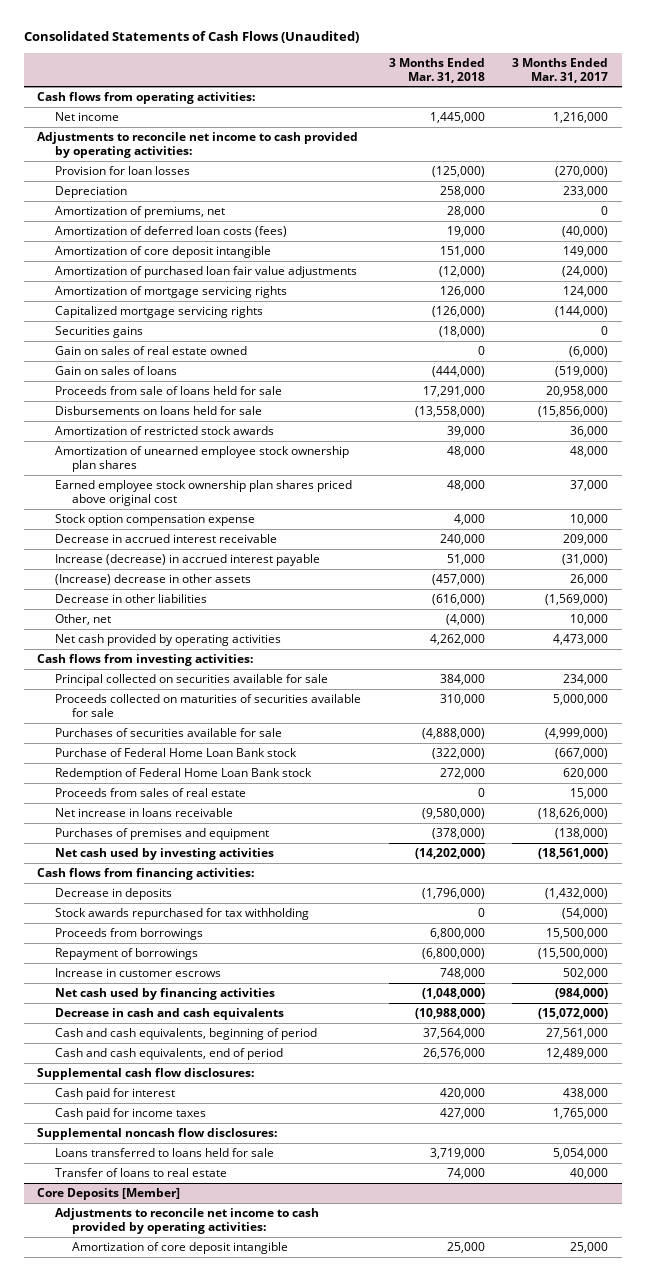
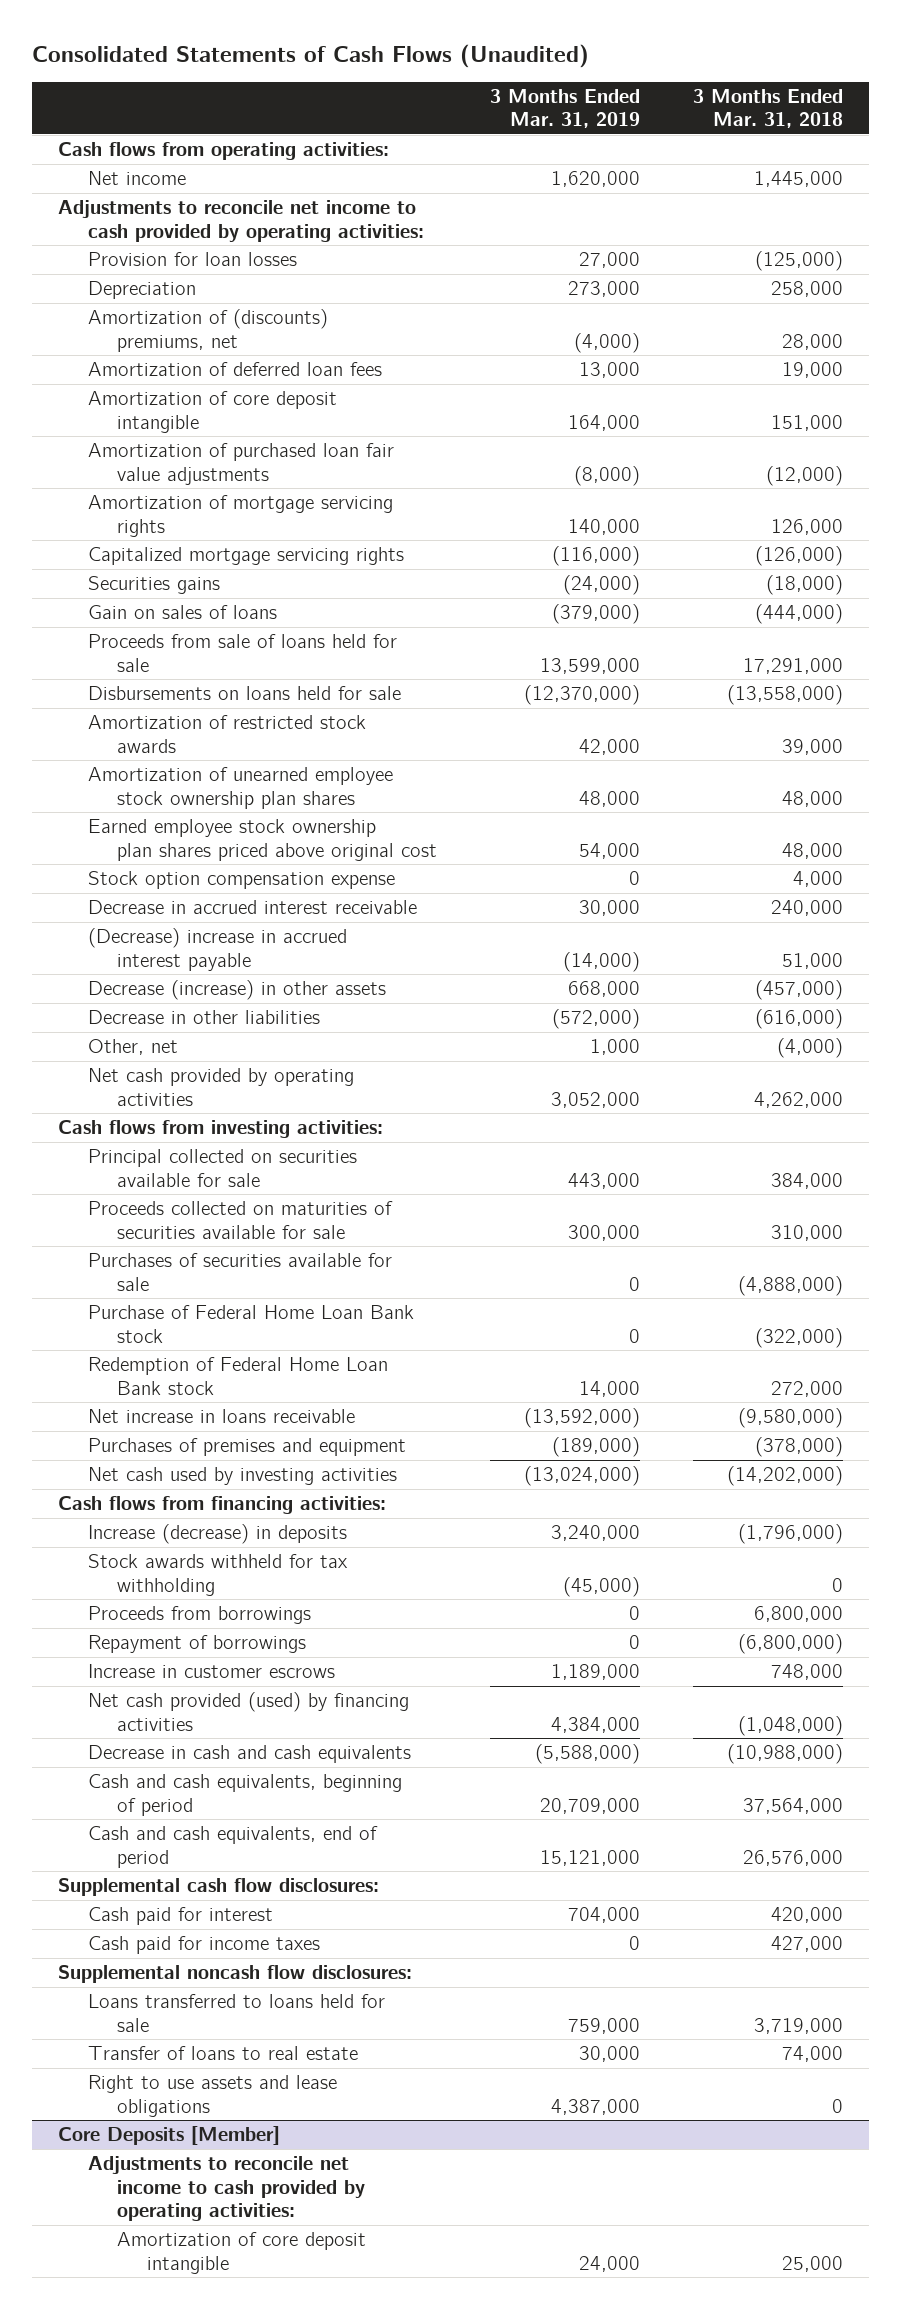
[512,57,609,83] 3 Months Ended Mar. 31, 2017 -> none
none -> [490,88,641,129] 3 Months Ended Mar. 31, 2019
[54,205,225,218] Amortization of premiums, net -> [87,309,328,352] Amortization of (discounts) premiums, net
[54,225,287,237] Amortization of deferred loan costs (fees) -> [87,362,382,377] Amortization of deferred loan fees
[54,345,247,355] Gain on sales of real estate owned -> none
[54,553,320,566] Increase (decrease) in accrued interest payable -> [87,928,347,971] (Decrease) increase in accrued interest payable
[54,573,251,585] (Increase) decrease in other assets -> [87,980,386,1001] Decrease (increase) in other assets
[54,787,246,797] Proceeds from sales of real estate -> none
[54,887,172,900] Decrease in deposits -> [87,1524,347,1545] Increase (decrease) in deposits
[54,907,309,920] Stock awards repurchased for tax withholding -> [87,1554,348,1596] Stock awards withheld for tax withholding
[54,987,275,1000] Net cash used by financing activities -> [87,1692,409,1731] Net cash provided (used) by financing activities
none -> [87,2075,337,2117] Right to use assets and lease obligations

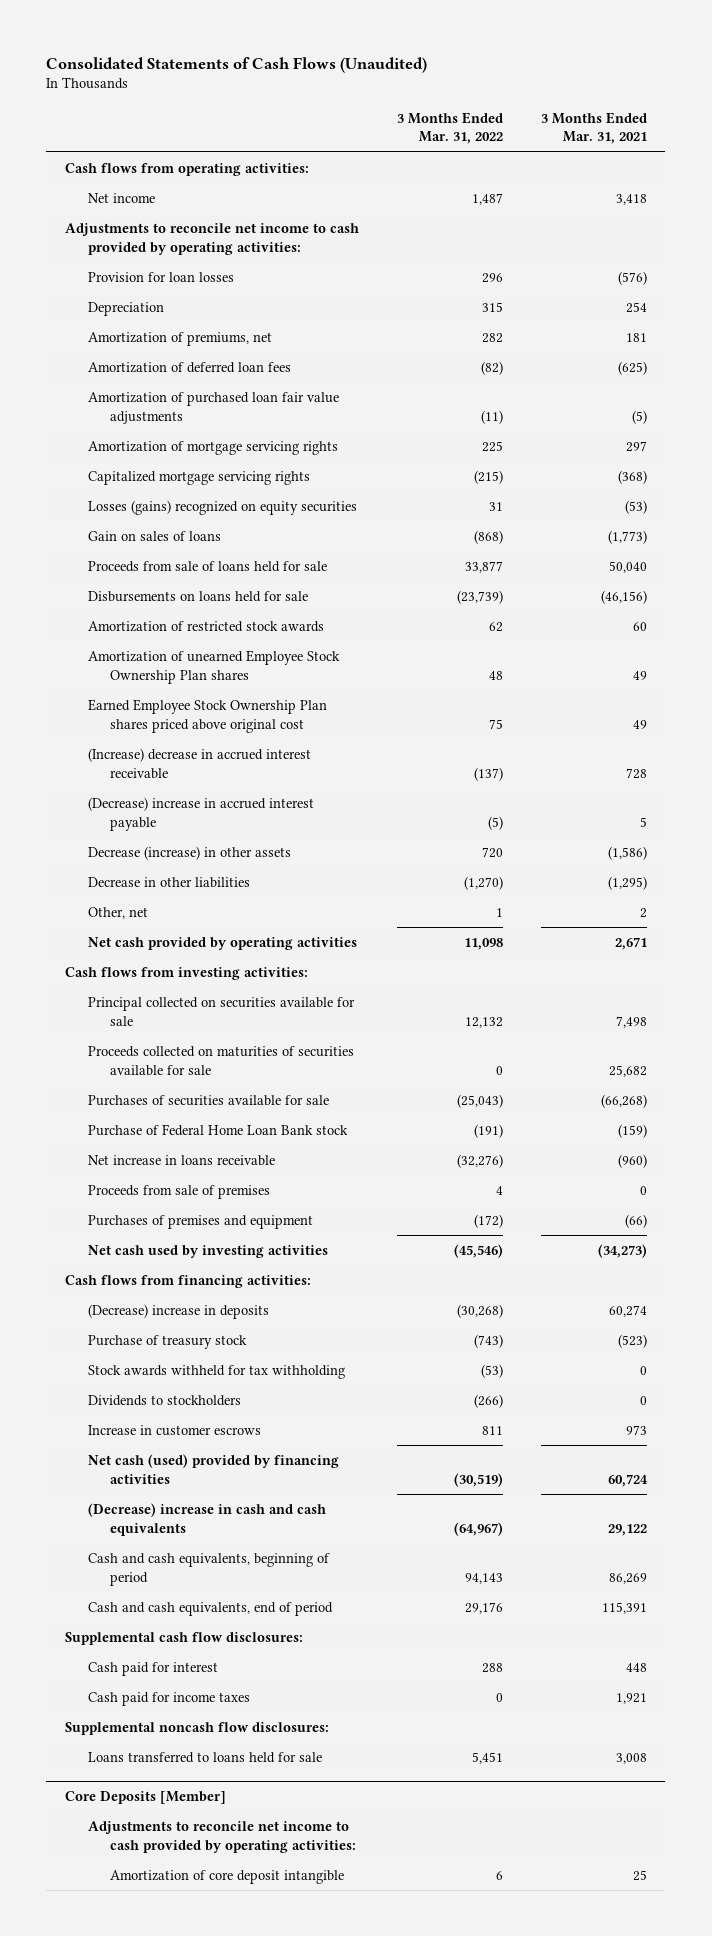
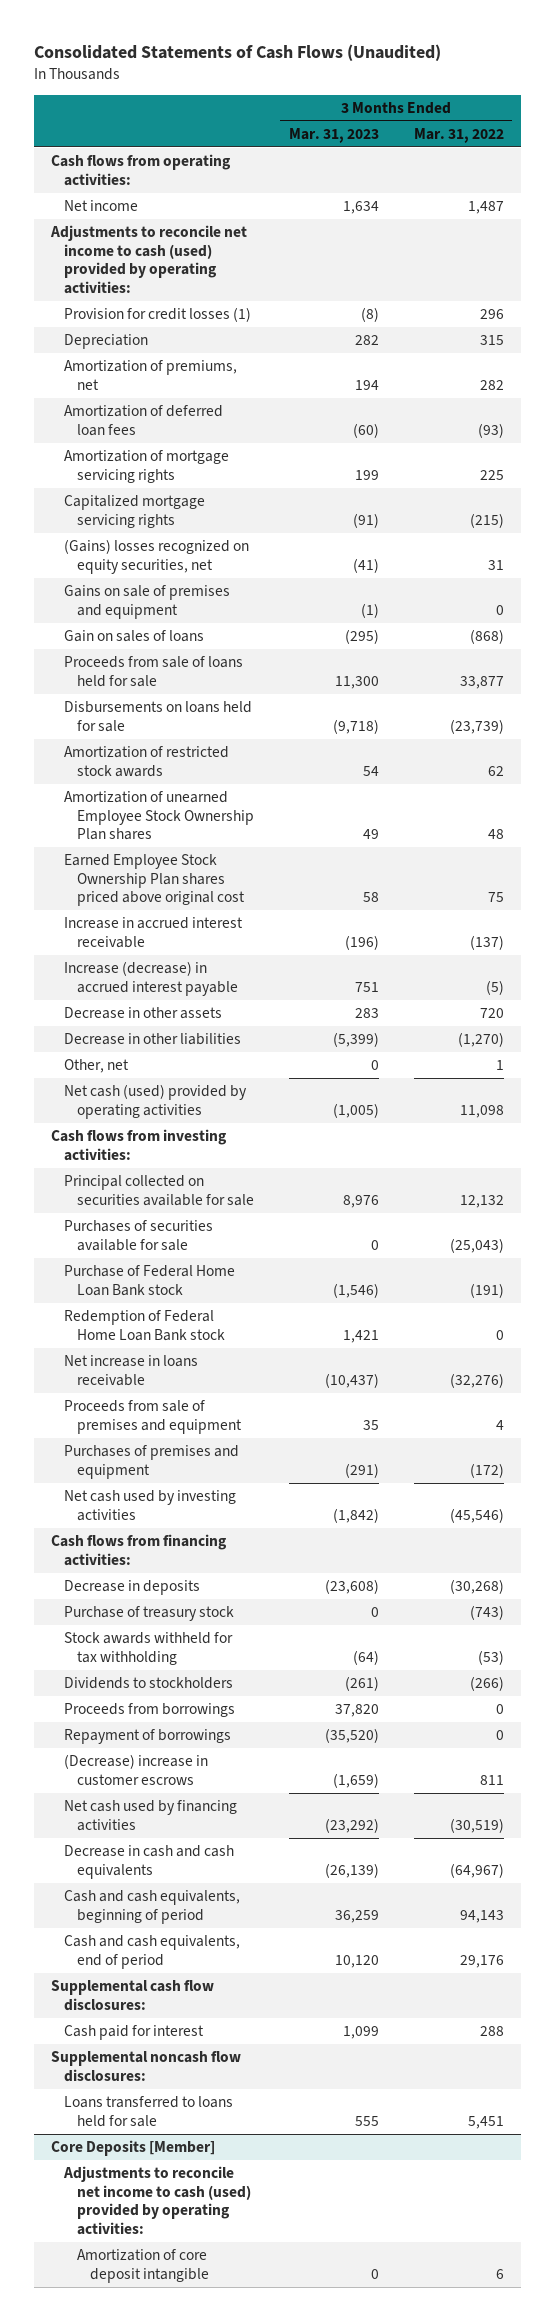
[540,111,647,145] 3 Months Ended Mar. 31, 2021 -> none
none -> [288,127,379,143] Mar. 31, 2023
[65,222,360,255] Adjustments to reconcile net income to cash provided by operating activities: -> [49,225,247,295] Adjustments to reconcile net income to cash (used) provided by operating activities:
[87,271,234,282] Provision for loan losses -> [63,307,251,323] Provision for credit losses (1)
[87,391,339,424] Amortization of purchased loan fair value adjustments -> none
[480,360,503,375] (82) -> [477,422,504,438] (93)
[87,499,357,515] Losses (gains) recognized on equity securities -> [63,539,249,574] (Gains) losses recognized on equity securities, net
none -> [63,585,230,619] Gains on sale of premises and equipment
[87,747,311,779] (Increase) decrease in accrued interest receivable -> [63,917,243,948] Increase in accrued interest receivable
[87,796,314,831] (Decrease) increase in accrued interest payable -> [63,961,238,996] Increase (decrease) in accrued interest payable
[87,845,291,860] Decrease (increase) in other assets -> [63,1007,222,1020] Decrease in other assets
[87,936,357,950] Net cash provided by operating activities -> [63,1084,247,1119] Net cash (used) provided by operating activities
[87,1045,354,1076] Proceeds collected on maturities of securities available for sale -> none
none -> [63,1310,225,1341] Redemption of Federal Home Loan Bank stock
[87,1184,270,1199] Proceeds from sale of premises -> [63,1400,242,1434] Proceeds from sale of premises and equipment
[87,1303,269,1319] (Decrease) increase in deposits -> [63,1580,200,1596] Decrease in deposits
none -> [63,1703,235,1718] Proceeds from borrowings
none -> [63,1729,231,1745] Repayment of borrowings
[87,1424,261,1436] Increase in customer escrows -> [63,1754,208,1785] (Decrease) increase in customer escrows
[87,1453,339,1484] Net cash (used) provided by financing activities -> [63,1800,237,1831] Net cash used by financing activities
[87,1502,326,1536] (Decrease) increase in cash and cash equivalents -> [63,1845,234,1879] Decrease in cash and cash equivalents
[87,1691,250,1706] Cash paid for income taxes -> none
[87,1820,357,1853] Adjustments to reconcile net income to cash provided by operating activities: -> [62,2166,251,2236] Adjustments to reconcile net income to cash (used) provided by operating activities:

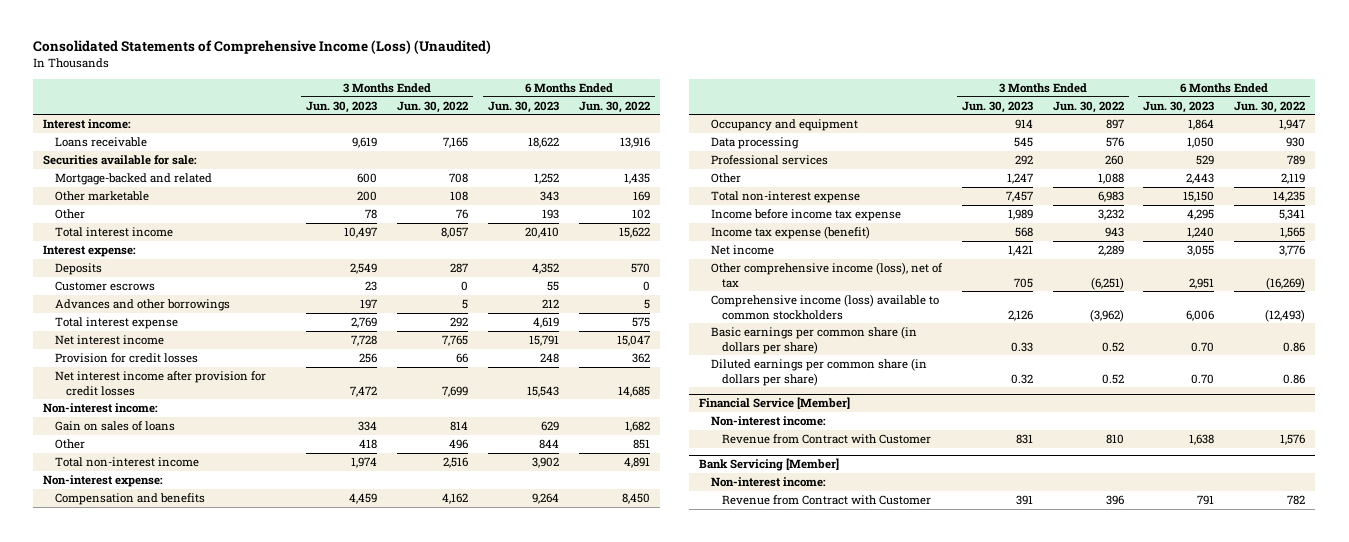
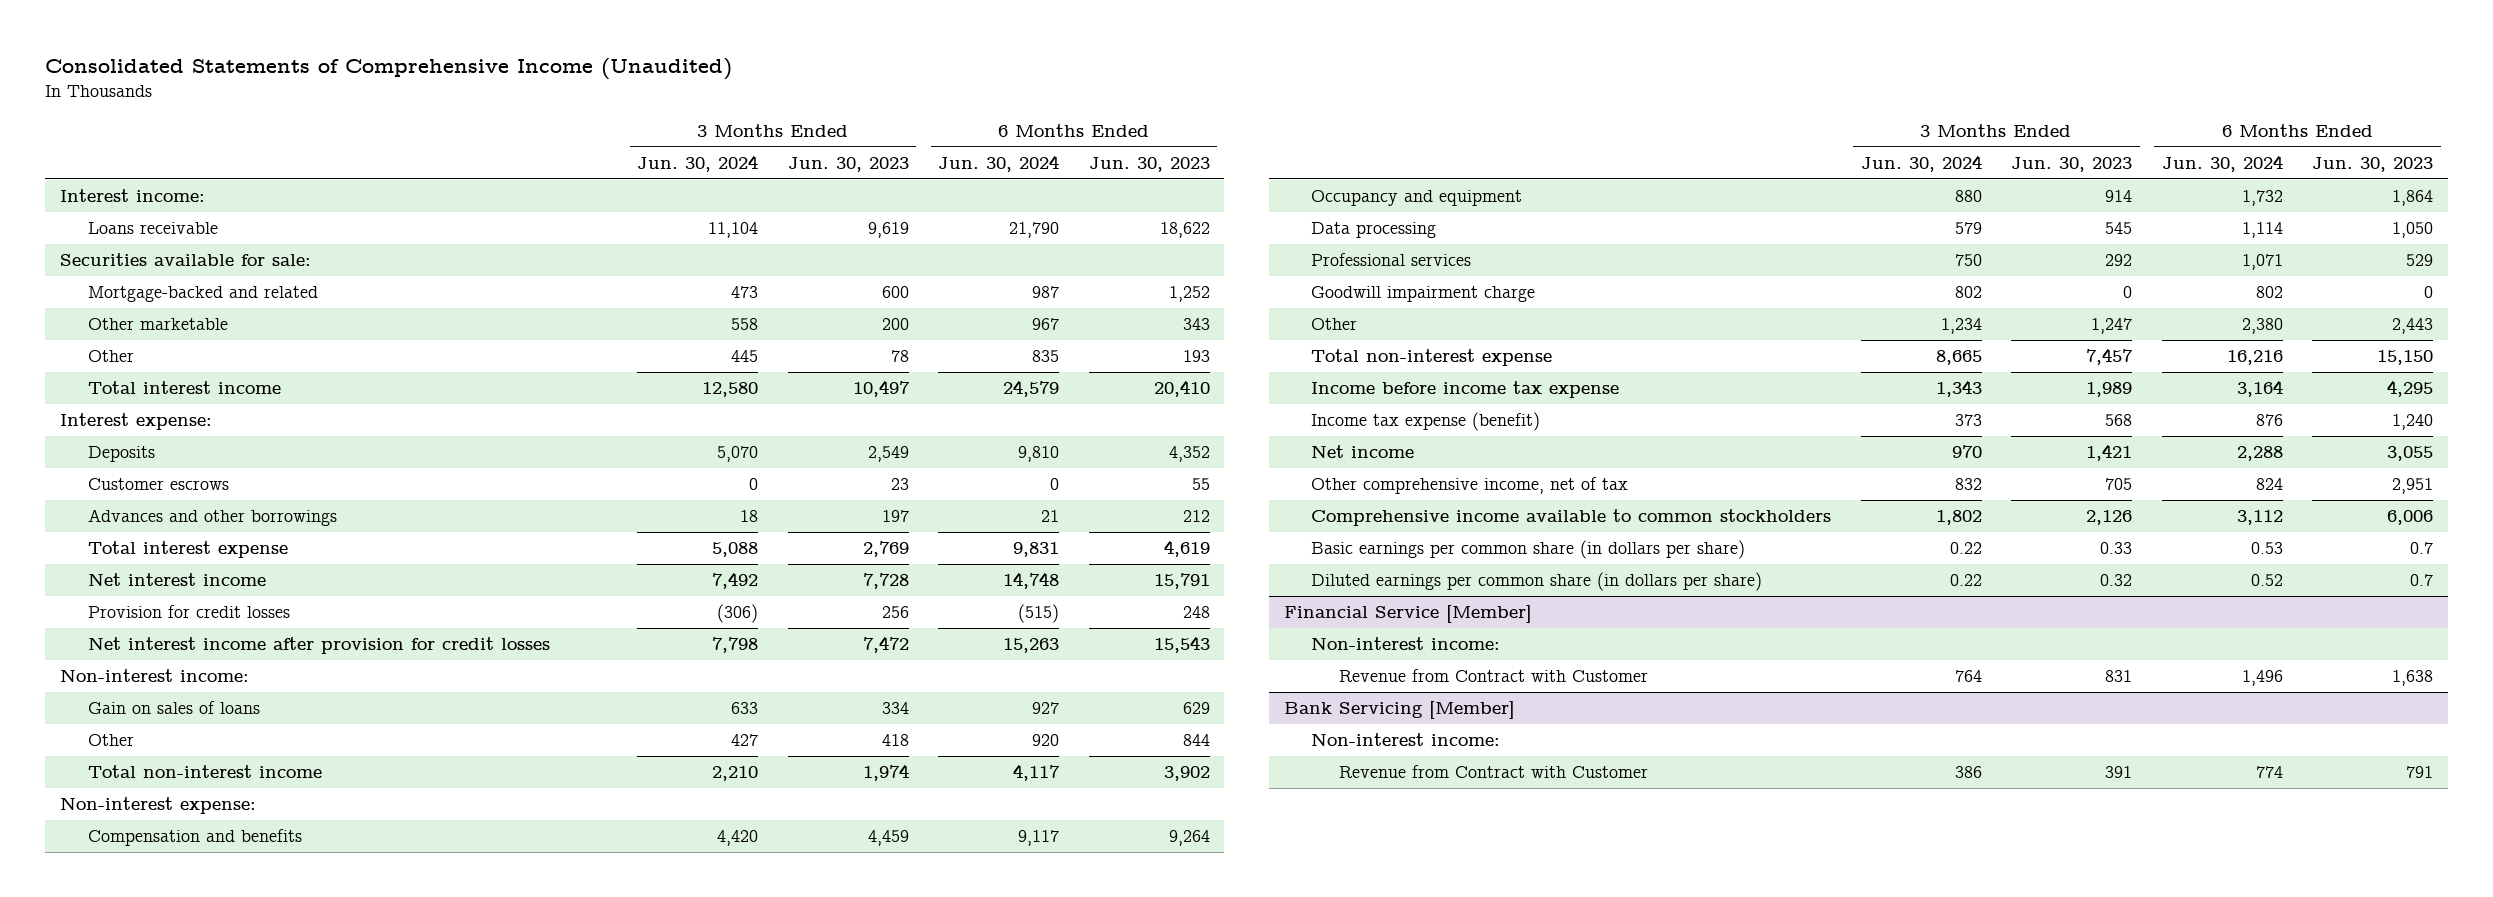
[33,40,492,55] Consolidated Statements of Comprehensive Income (Loss) (Unaudited) -> [45,57,733,80] Consolidated Statements of Comprehensive Income (Unaudited)
[396,100,468,113] Jun. 30, 2022 -> none
[578,100,650,113] Jun. 30, 2022 -> none
none -> [637,154,759,172] Jun. 30, 2024
none -> [938,154,1060,172] Jun. 30, 2024
none -> [1311,286,1536,303] Goodwill impairment charge
[710,262,943,288] Other comprehensive income (loss), net of tax -> [1311,477,1629,495] Other comprehensive income, net of tax
[710,294,939,320] Comprehensive income (loss) available to common stockholders -> [1311,509,1832,527] Comprehensive income available to common stockholders
[1191,341,1215,352] 0.70 -> [2410,542,2434,555] 0.7
[1191,373,1215,384] 0.70 -> [2410,574,2434,587] 0.7

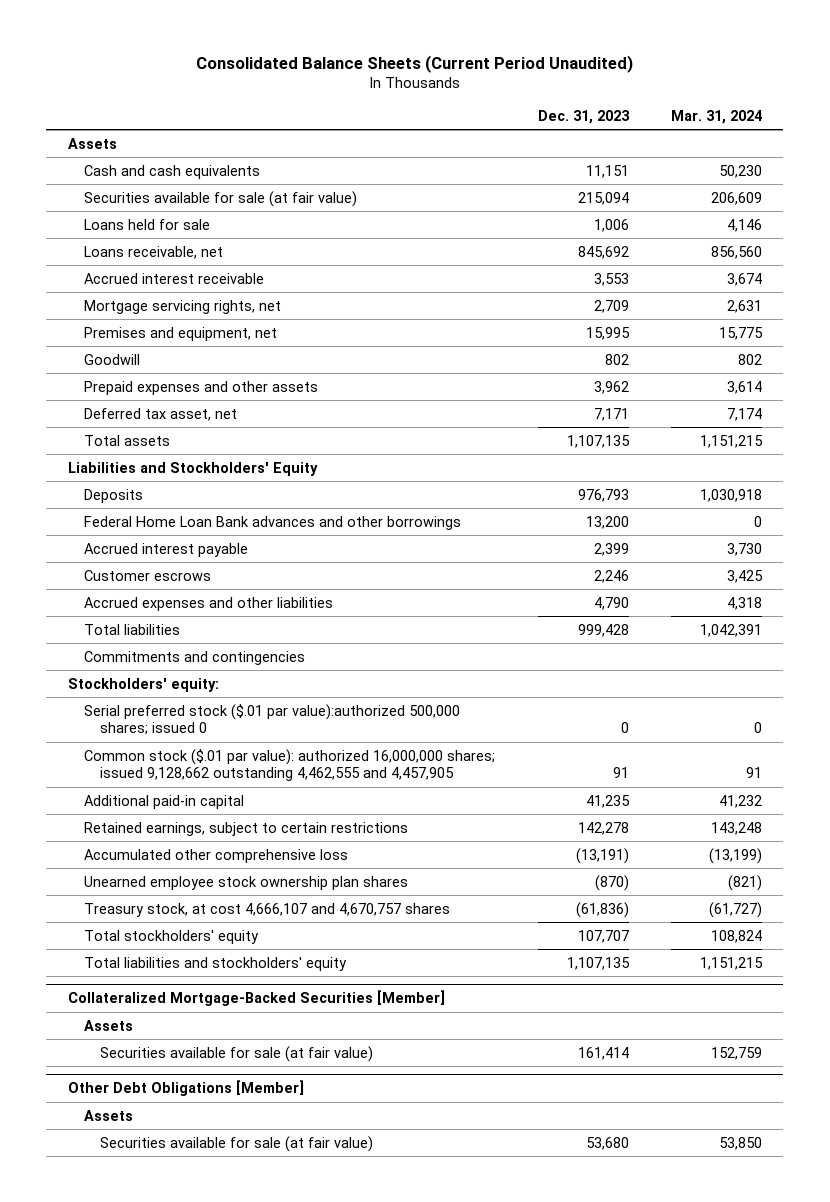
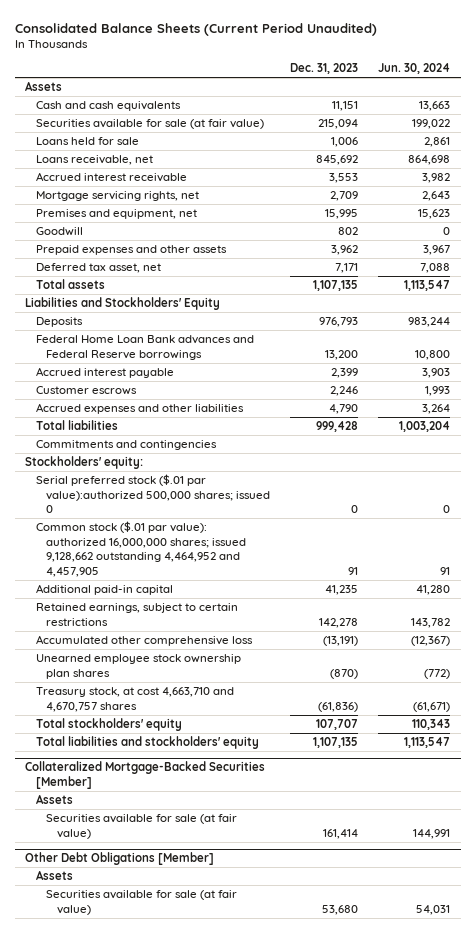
[671,109,763,124] Mar. 31, 2024 -> none
none -> [378,63,451,75] Jun. 30, 2024
[84,515,462,530] Federal Home Loan Bank advances and other borrowings -> [35,335,254,360] Federal Home Loan Bank advances and Federal Reserve borrowings
[84,748,496,781] Common stock ($.01 par value): authorized 16,000,000 shares; issued 9,128,662 outstanding 4,462,555 and 4,457,905 -> [35,521,247,577] Common stock ($.01 par value): authorized 16,000,000 shares; issued 9,128,662 outstanding 4,464,952 and 4,457,905
[84,902,451,917] Treasury stock, at cost 4,666,107 and 4,670,757 shares -> [35,687,234,712] Treasury stock, at cost 4,663,710 and 4,670,757 shares

